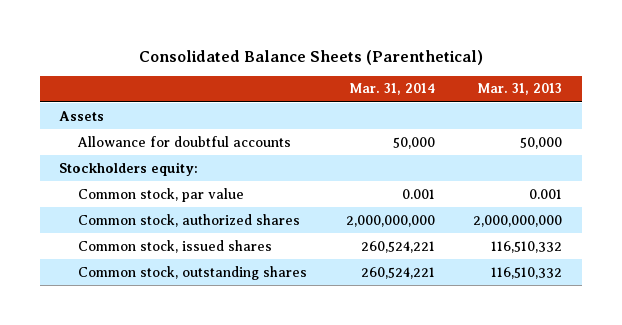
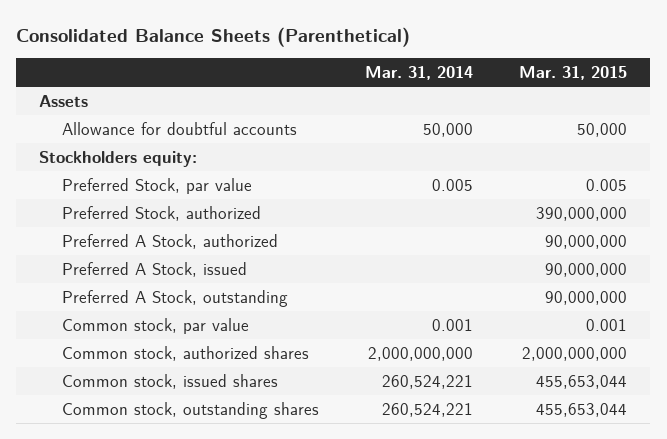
[477,83,563,96] Mar. 31, 2013 -> none
none -> [519,65,628,80] Mar. 31, 2015
none -> [61,177,252,194] Preferred Stock, par value
none -> [61,205,261,221] Preferred Stock, authorized
none -> [61,233,278,249] Preferred A Stock, authorized
none -> [61,261,247,277] Preferred A Stock, issued
none -> [61,289,288,307] Preferred A Stock, outstanding

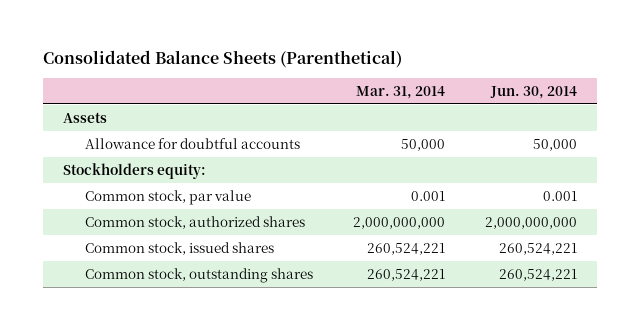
[519,65,628,80] Mar. 31, 2015 -> none
none -> [490,85,578,99] Jun. 30, 2014
[61,177,252,194] Preferred Stock, par value -> none
[61,205,261,221] Preferred Stock, authorized -> none
[61,233,278,249] Preferred A Stock, authorized -> none
[61,261,247,277] Preferred A Stock, issued -> none
[61,289,288,307] Preferred A Stock, outstanding -> none

